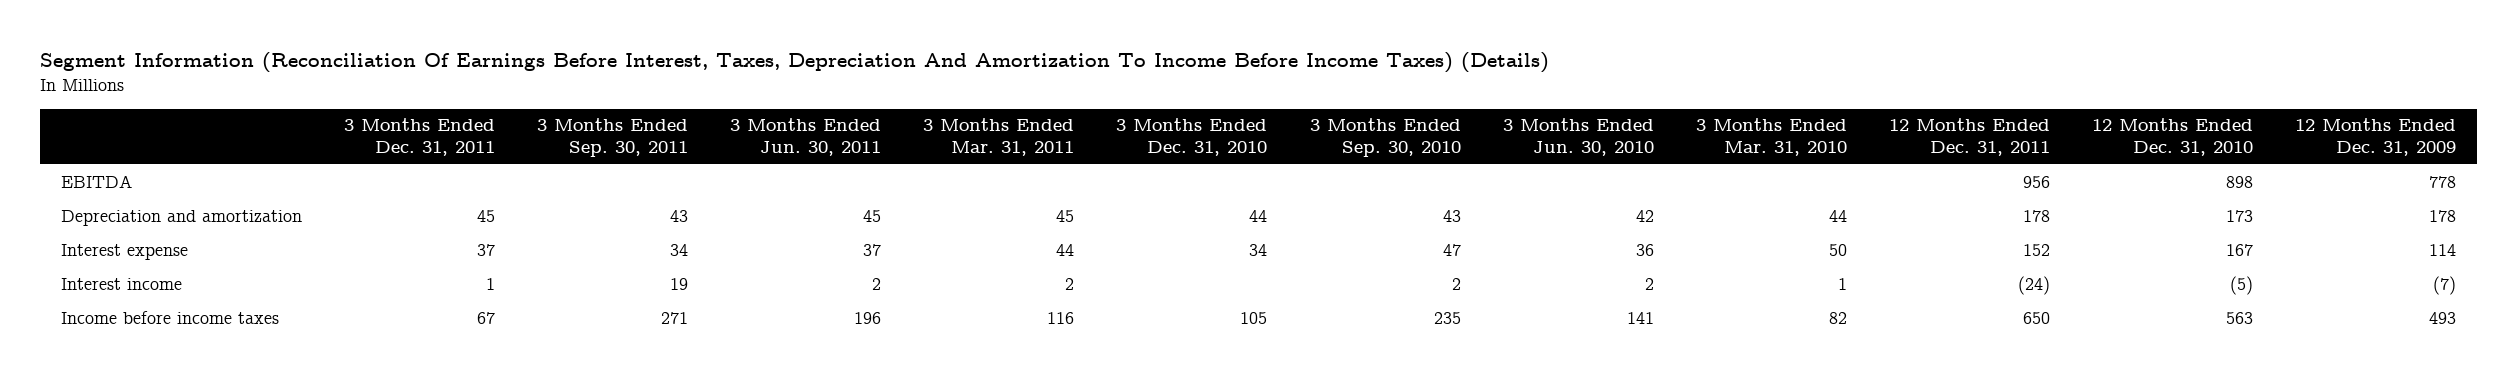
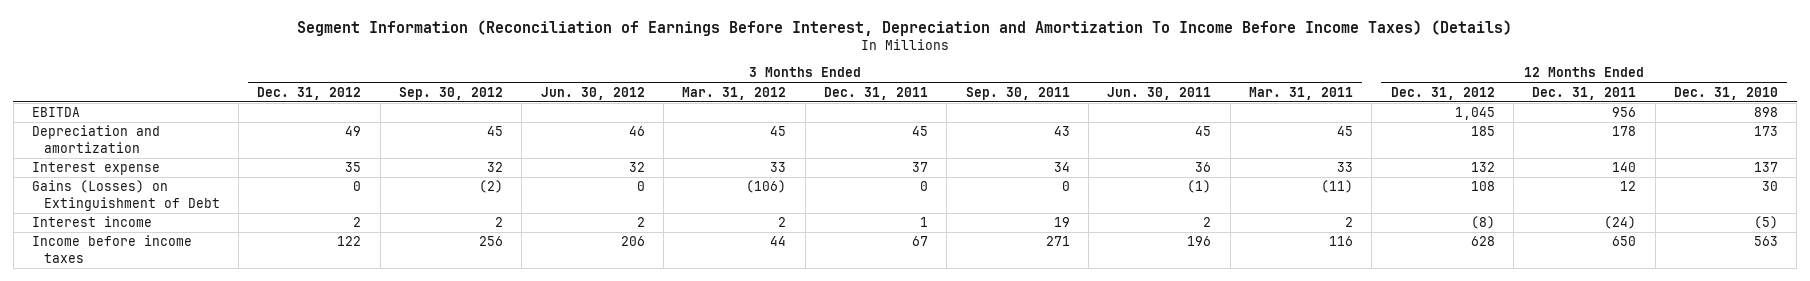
[39,52,1549,74] Segment Information (Reconciliation Of Earnings Before Interest, Taxes, Depreciation And Amortization To Income Before Income Taxes) (Details) -> [296,19,1512,36] Segment Information (Reconciliation of Earnings Before Interest, Depreciation and Amortization To Income Before Income Taxes) (Details)
[1116,118,1268,156] 3 Months Ended Dec. 31, 2010 -> none
[1309,118,1461,157] 3 Months Ended Sep. 30, 2010 -> none
[1502,118,1654,156] 3 Months Ended Jun. 30, 2010 -> none
[1695,118,1847,156] 3 Months Ended Mar. 31, 2010 -> none
[2294,118,2456,156] 12 Months Ended Dec. 31, 2009 -> none
none -> [257,86,362,100] Dec. 31, 2012
none -> [399,86,504,100] Sep. 30, 2012
none -> [540,86,645,100] Jun. 30, 2012
none -> [682,86,787,100] Mar. 31, 2012
none -> [1390,86,1495,100] Dec. 31, 2012
[863,243,882,256] 37 -> [1195,162,1212,173] 36
[1056,243,1075,256] 44 -> [1336,162,1353,173] 33
[2022,243,2050,256] 152 -> [1612,162,1637,173] 140
[2225,243,2253,256] 167 -> [1753,162,1778,173] 137
none -> [31,180,220,211] Gains (Losses) on Extinguishment of Debt

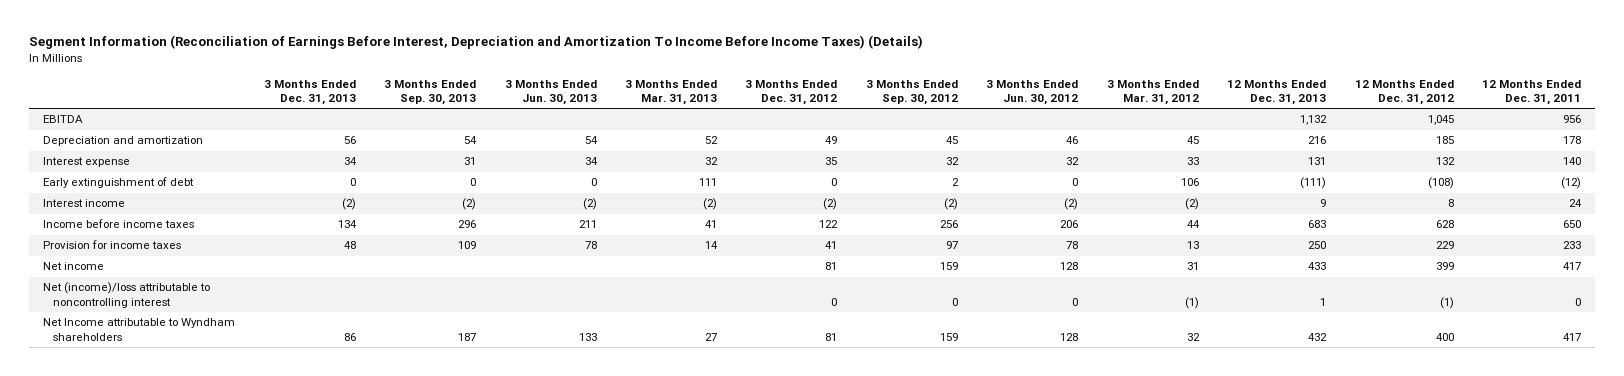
[824,86,929,100] Dec. 31, 2011 -> none
[965,86,1070,100] Sep. 30, 2011 -> none
[1107,86,1212,100] Jun. 30, 2011 -> none
[1248,86,1353,100] Mar. 31, 2011 -> none
[1673,86,1778,100] Dec. 31, 2010 -> none
none -> [263,79,356,106] 3 Months Ended Dec. 31, 2013
none -> [384,79,477,106] 3 Months Ended Sep. 30, 2013
none -> [504,79,597,106] 3 Months Ended Jun. 30, 2013
none -> [624,79,717,106] 3 Months Ended Mar. 31, 2013
none -> [1227,79,1327,106] 12 Months Ended Dec. 31, 2013
[31,180,220,211] Gains (Losses) on Extinguishment of Debt -> [43,177,195,189] Early extinguishment of debt
[479,180,504,194] (2) -> [951,178,959,187] 2
[746,180,787,194] (106) -> [1180,178,1199,187] 106
[1470,181,1495,192] 108 -> [1427,177,1454,190] (108)
[1620,181,1637,192] 12 -> [1561,177,1582,190] (12)
[353,217,362,228] 2 -> [823,198,838,211] (2)
[495,217,504,228] 2 -> [943,198,958,211] (2)
[636,217,645,228] 2 -> [1064,198,1079,211] (2)
[778,217,787,228] 2 -> [1184,198,1199,211] (2)
[1470,216,1495,230] (8) -> [1447,199,1454,208] 8
[1604,216,1637,230] (24) -> [1569,199,1583,208] 24
none -> [43,240,182,250] Provision for income taxes
none -> [43,262,105,271] Net income
none -> [43,282,211,308] Net (income)/loss attributable to noncontrolling interest
none -> [43,318,236,341] Net Income attributable to Wyndham shareholders

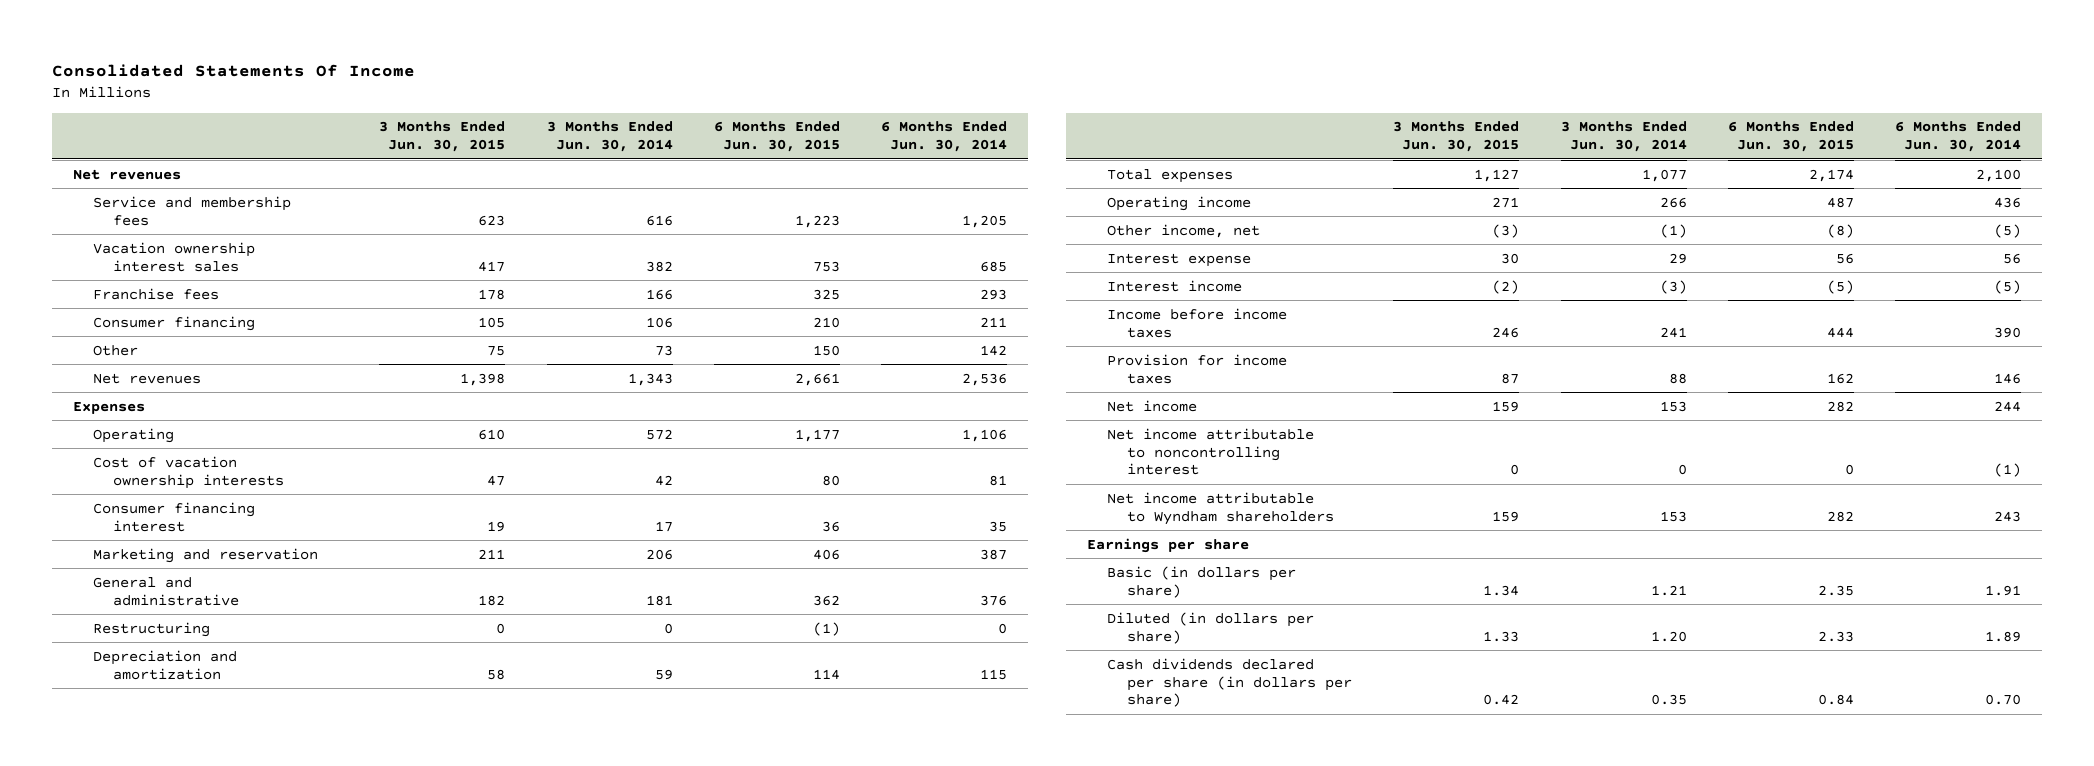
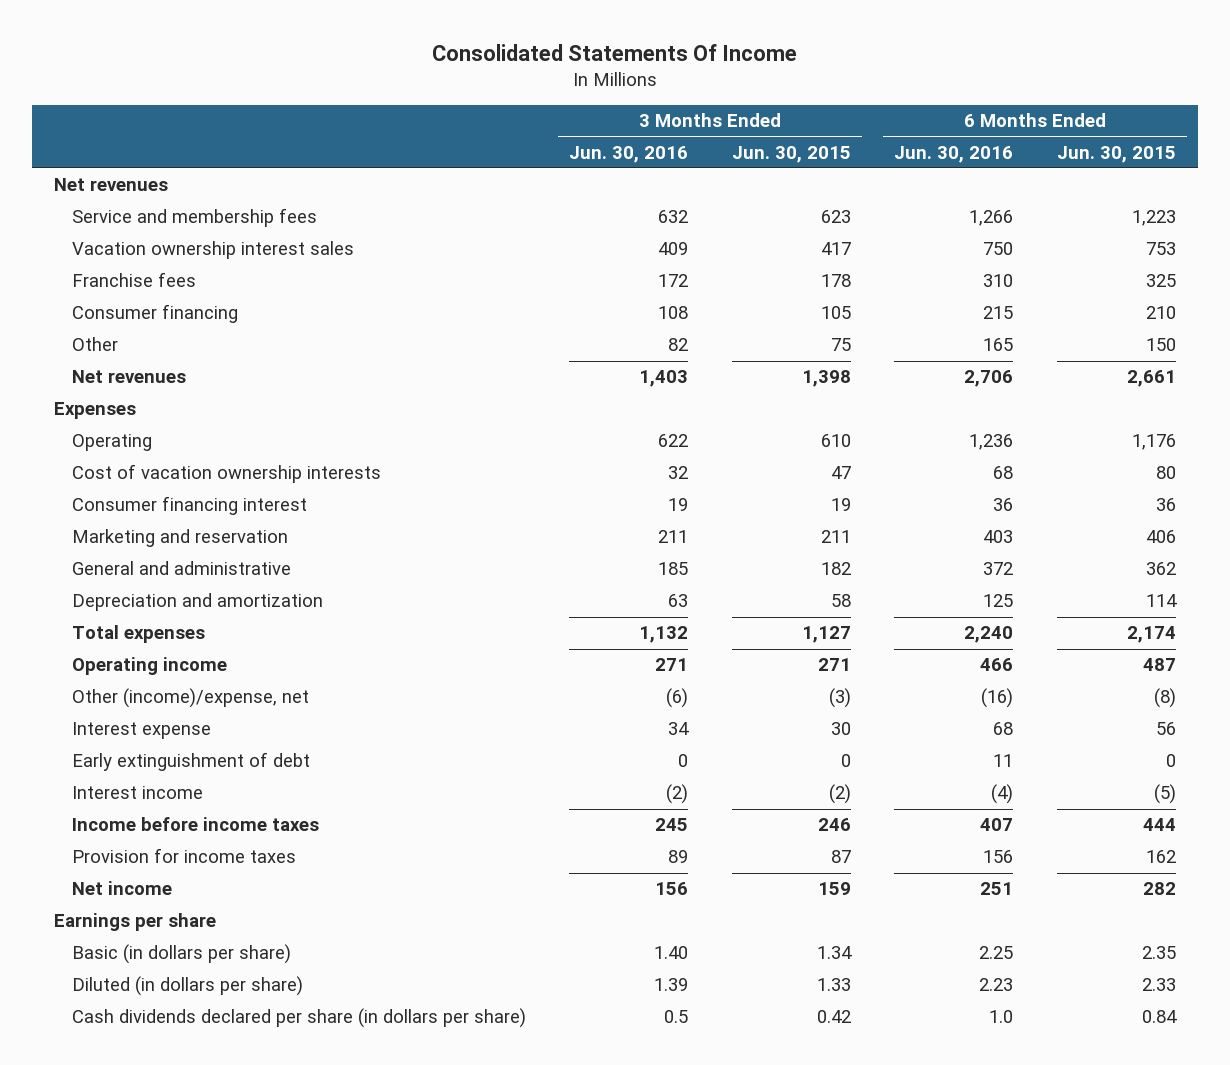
[546,121,673,153] 3 Months Ended Jun. 30, 2014 -> none
[881,121,1008,153] 6 Months Ended Jun. 30, 2014 -> none
none -> [569,145,689,163] Jun. 30, 2016
none -> [894,145,1014,163] Jun. 30, 2016
[794,428,840,442] 1,177 -> [1131,434,1176,451] 1,176
[93,621,211,637] Restructuring -> none
[1107,223,1261,238] Other income, net -> [71,688,309,709] Other (income)/expense, net
none -> [71,752,310,772] Early extinguishment of debt
[1107,427,1315,476] Net income attributable to noncontrolling interest -> none
[1107,491,1335,525] Net income attributable to Wyndham shareholders -> none

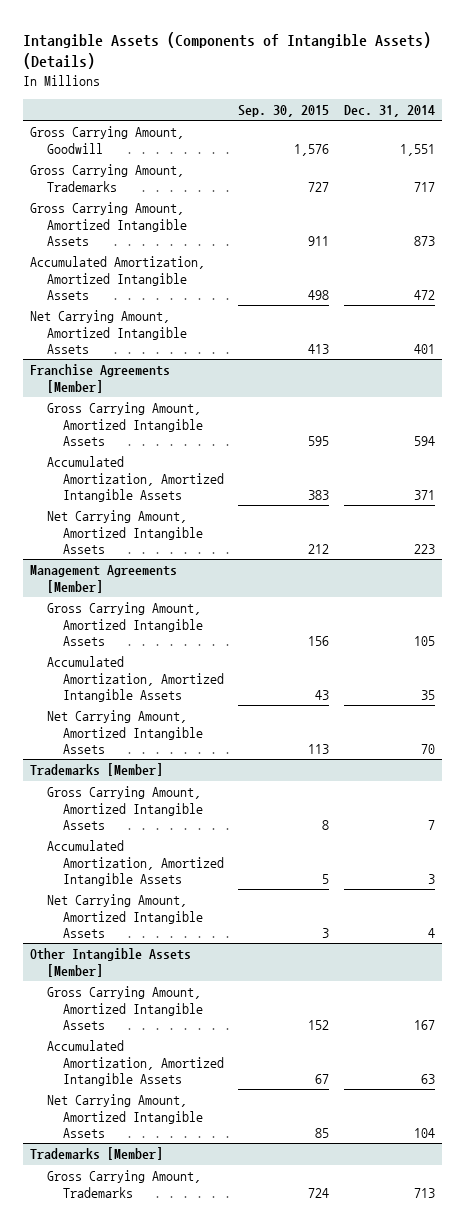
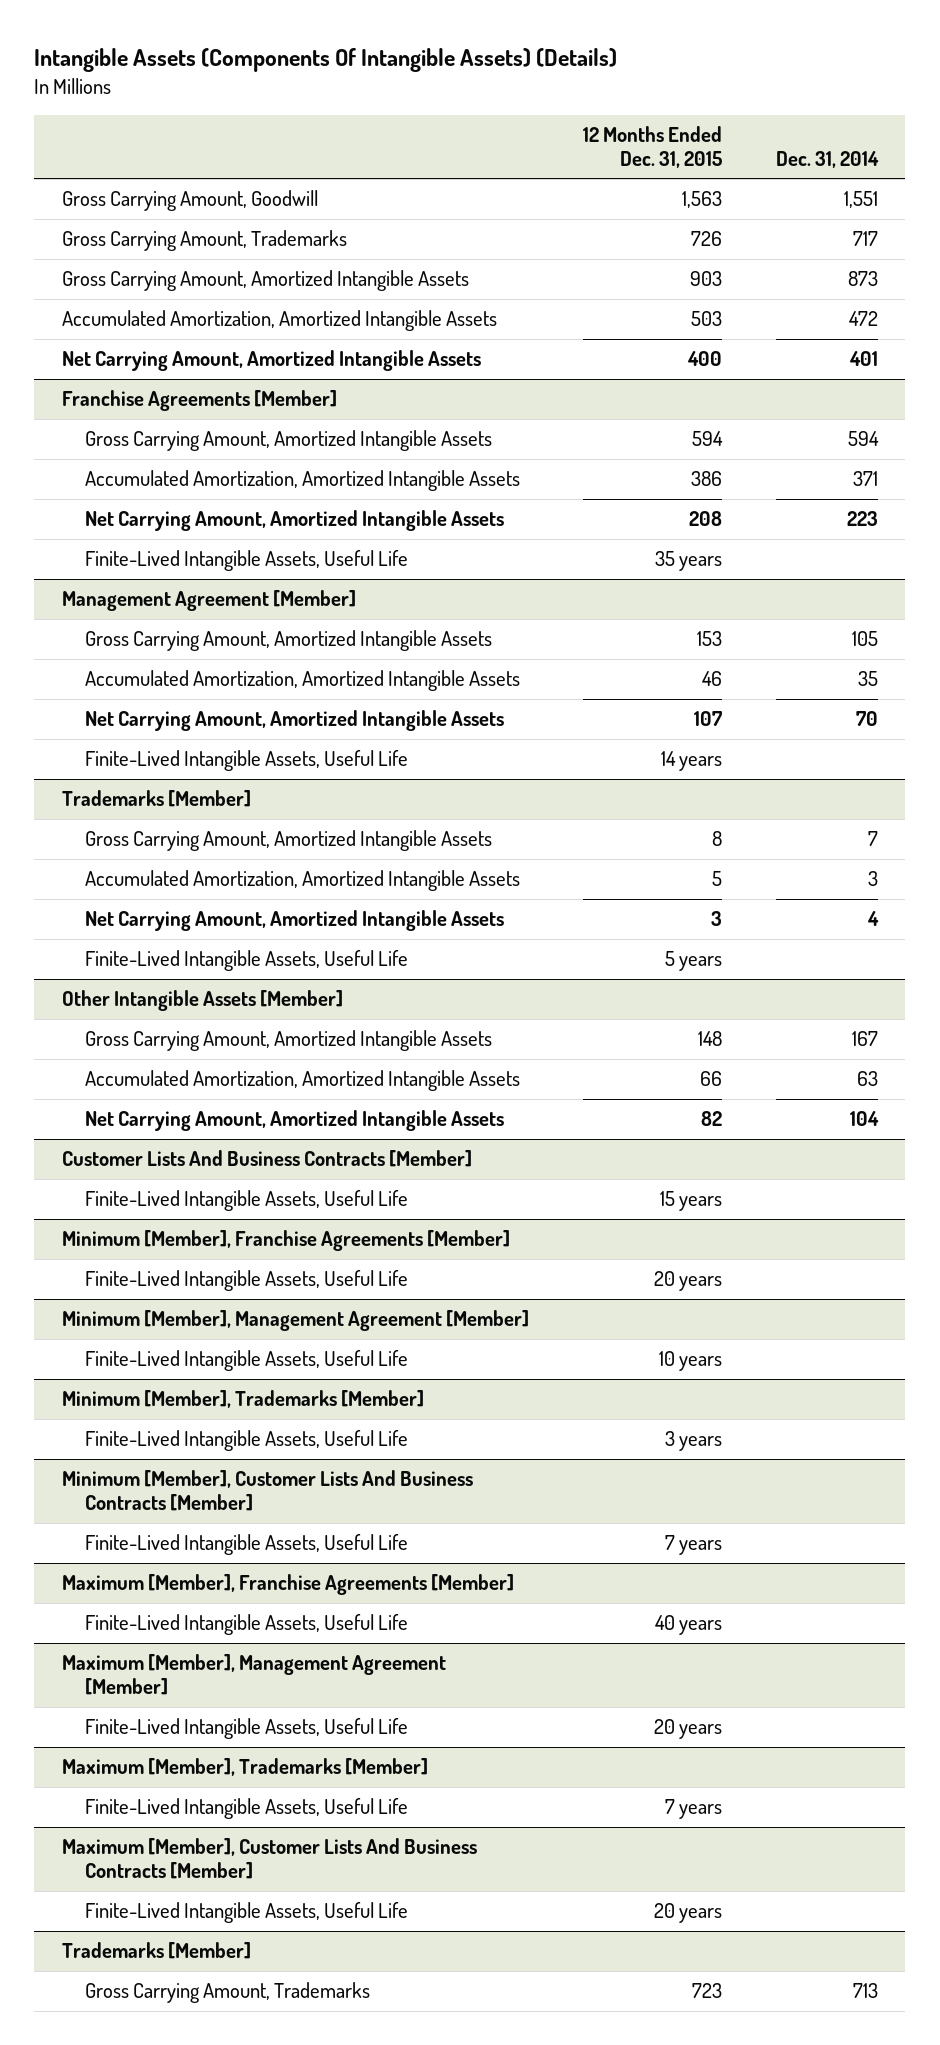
[23,31,432,70] Intangible Assets (Components of Intangible Assets) (Details) -> [34,48,618,73] Intangible Assets (Components Of Intangible Assets) (Details)
[238,105,330,118] Sep. 30, 2015 -> none
none -> [582,125,722,168] 12 Months Ended Dec. 31, 2015
none -> [85,550,409,572] Finite-Lived Intangible Assets, Useful Life
[30,565,178,593] Management Agreements [Member] -> [61,590,356,612] Management Agreement [Member]
none -> [85,750,409,772] Finite-Lived Intangible Assets, Useful Life
none -> [85,950,409,972] Finite-Lived Intangible Assets, Useful Life
none -> [61,1150,472,1168] Customer Lists And Business Contracts [Member]
none -> [85,1190,409,1212] Finite-Lived Intangible Assets, Useful Life
none -> [61,1230,510,1252] Minimum [Member], Franchise Agreements [Member]
none -> [85,1270,409,1292] Finite-Lived Intangible Assets, Useful Life
none -> [61,1310,529,1332] Minimum [Member], Management Agreement [Member]
none -> [85,1350,409,1372] Finite-Lived Intangible Assets, Useful Life
none -> [61,1390,424,1409] Minimum [Member], Trademarks [Member]
none -> [85,1430,409,1452] Finite-Lived Intangible Assets, Useful Life
none -> [61,1470,473,1512] Minimum [Member], Customer Lists And Business Contracts [Member]
none -> [85,1534,409,1556] Finite-Lived Intangible Assets, Useful Life
none -> [61,1574,514,1596] Maximum [Member], Franchise Agreements [Member]
none -> [85,1614,409,1636] Finite-Lived Intangible Assets, Useful Life
none -> [61,1654,446,1696] Maximum [Member], Management Agreement [Member]
none -> [85,1718,409,1740] Finite-Lived Intangible Assets, Useful Life
none -> [61,1758,428,1777] Maximum [Member], Trademarks [Member]
none -> [85,1798,409,1820] Finite-Lived Intangible Assets, Useful Life
none -> [61,1838,477,1880] Maximum [Member], Customer Lists And Business Contracts [Member]
none -> [85,1902,409,1924] Finite-Lived Intangible Assets, Useful Life

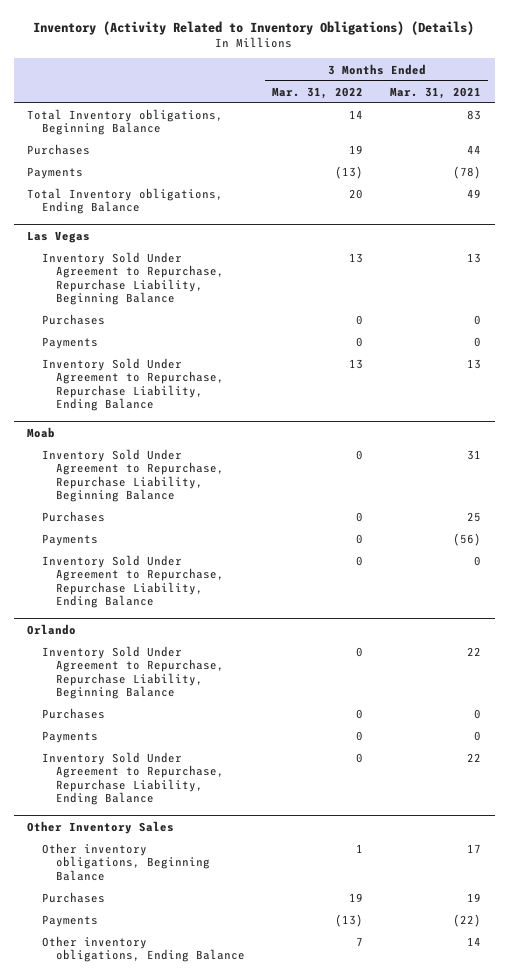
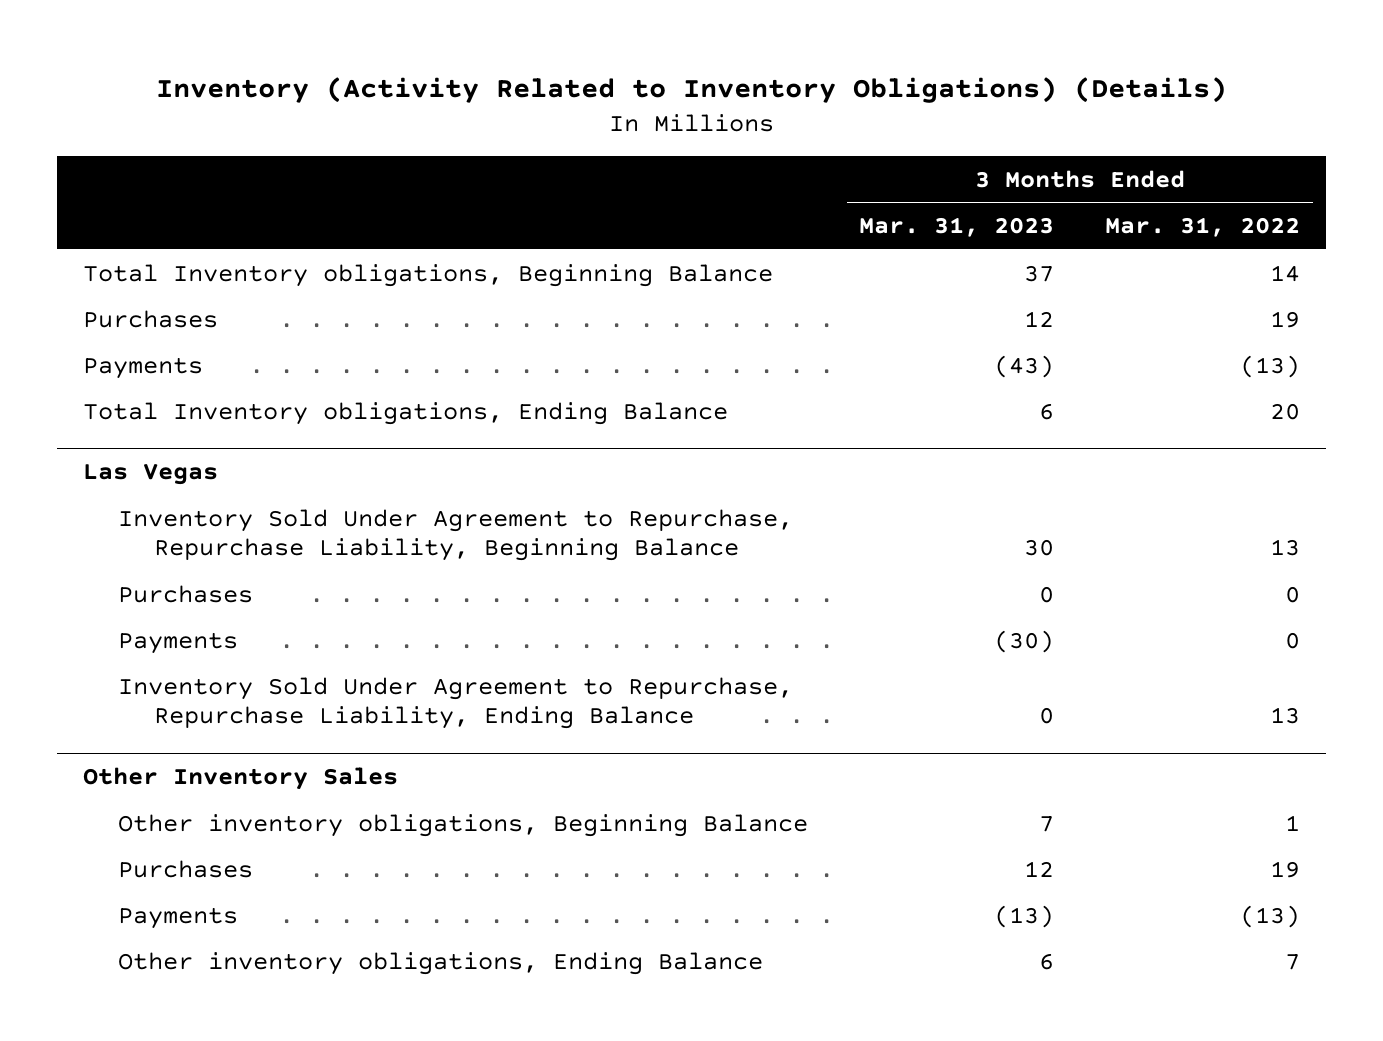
[390,86,482,99] Mar. 31, 2021 -> none
none -> [859,216,1055,237] Mar. 31, 2023
[27,426,56,438] Moab -> none
[41,449,225,502] Inventory Sold Under Agreement to Repurchase, Repurchase Liability, Beginning Balance -> none
[41,511,105,523] Purchases -> none
[41,534,98,547] Payments -> none
[41,555,225,608] Inventory Sold Under Agreement to Repurchase, Repurchase Liability, Ending Balance -> none
[27,623,77,635] Orlando -> none
[41,646,225,699] Inventory Sold Under Agreement to Repurchase, Repurchase Liability, Beginning Balance -> none
[41,708,105,720] Purchases -> none
[41,731,98,744] Payments -> none
[41,752,225,805] Inventory Sold Under Agreement to Repurchase, Repurchase Liability, Ending Balance -> none

